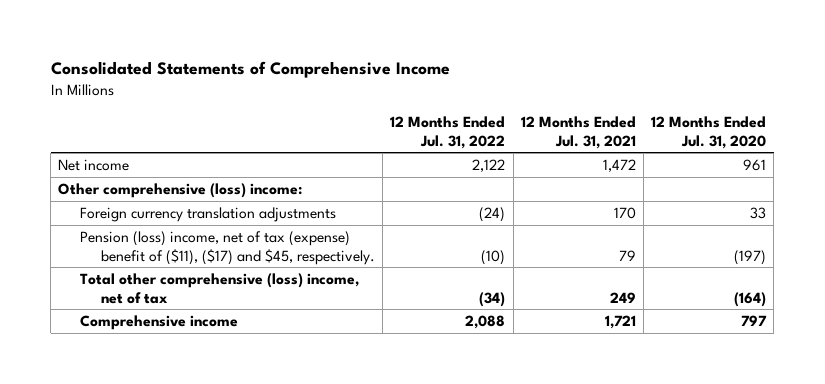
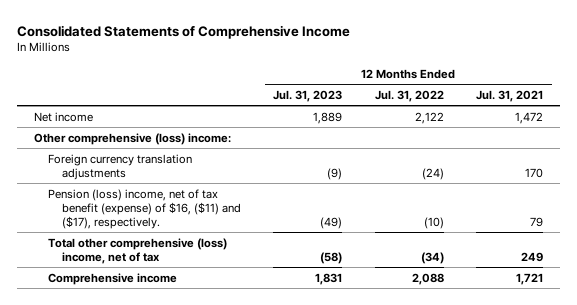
[651,116,767,149] 12 Months Ended Jul. 31, 2020 -> none
none -> [273,89,343,102] Jul. 31, 2023
[79,230,376,265] Pension (loss) income, net of tax (expense) benefit of ($11), ($17) and $45, respectively. -> [47,188,241,230] Pension (loss) income, net of tax benefit (expense) of $16, ($11) and ($17), respectively.

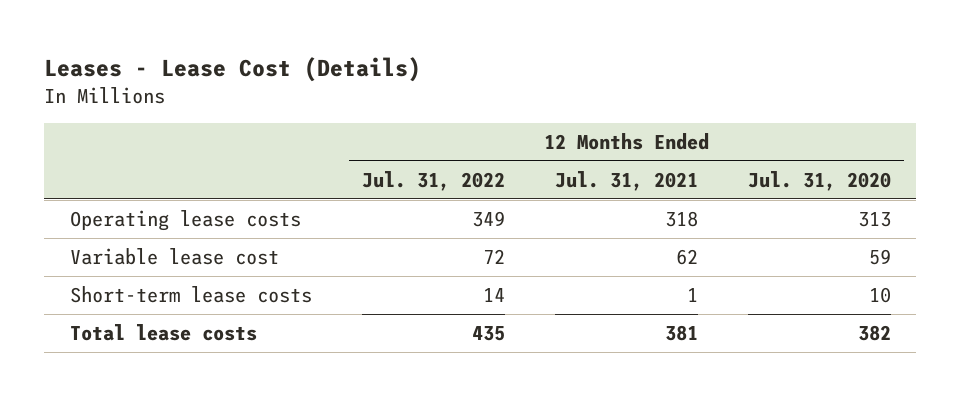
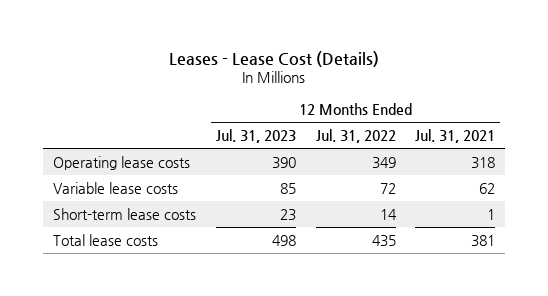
[748,170,892,191] Jul. 31, 2020 -> none
none -> [215,128,296,143] Jul. 31, 2023
[69,248,279,266] Variable lease cost -> [53,181,179,194] Variable lease costs

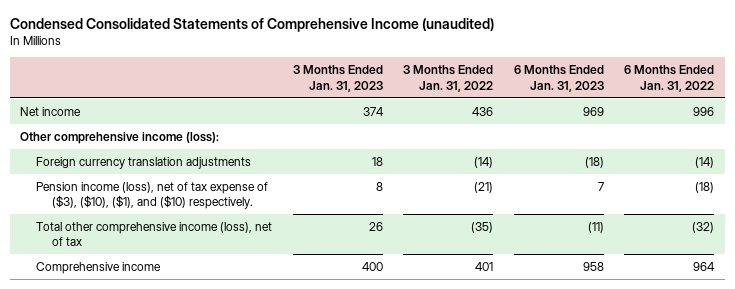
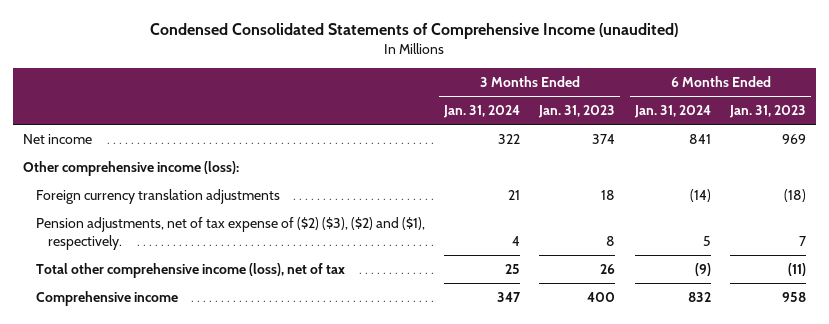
[403,65,494,92] 3 Months Ended Jan. 31, 2022 -> none
[624,65,715,92] 6 Months Ended Jan. 31, 2022 -> none
none -> [442,105,520,119] Jan. 31, 2024
none -> [633,105,711,119] Jan. 31, 2024
[36,181,269,210] Pension income (loss), net of tax expense of ($3), ($10), ($1), and ($10) respectively. -> [35,217,425,250] Pension adjustments, net of tax expense of ($2) ($3), ($2) and ($1), respectively.

